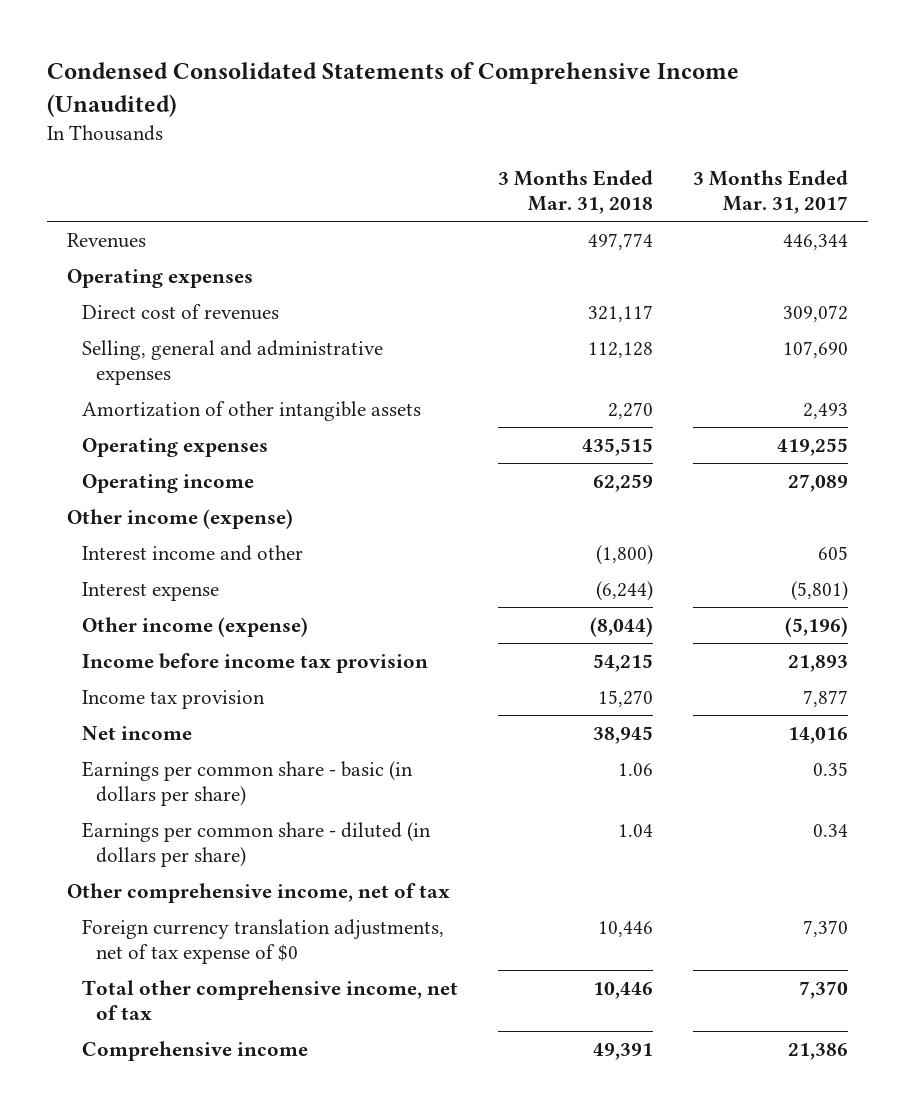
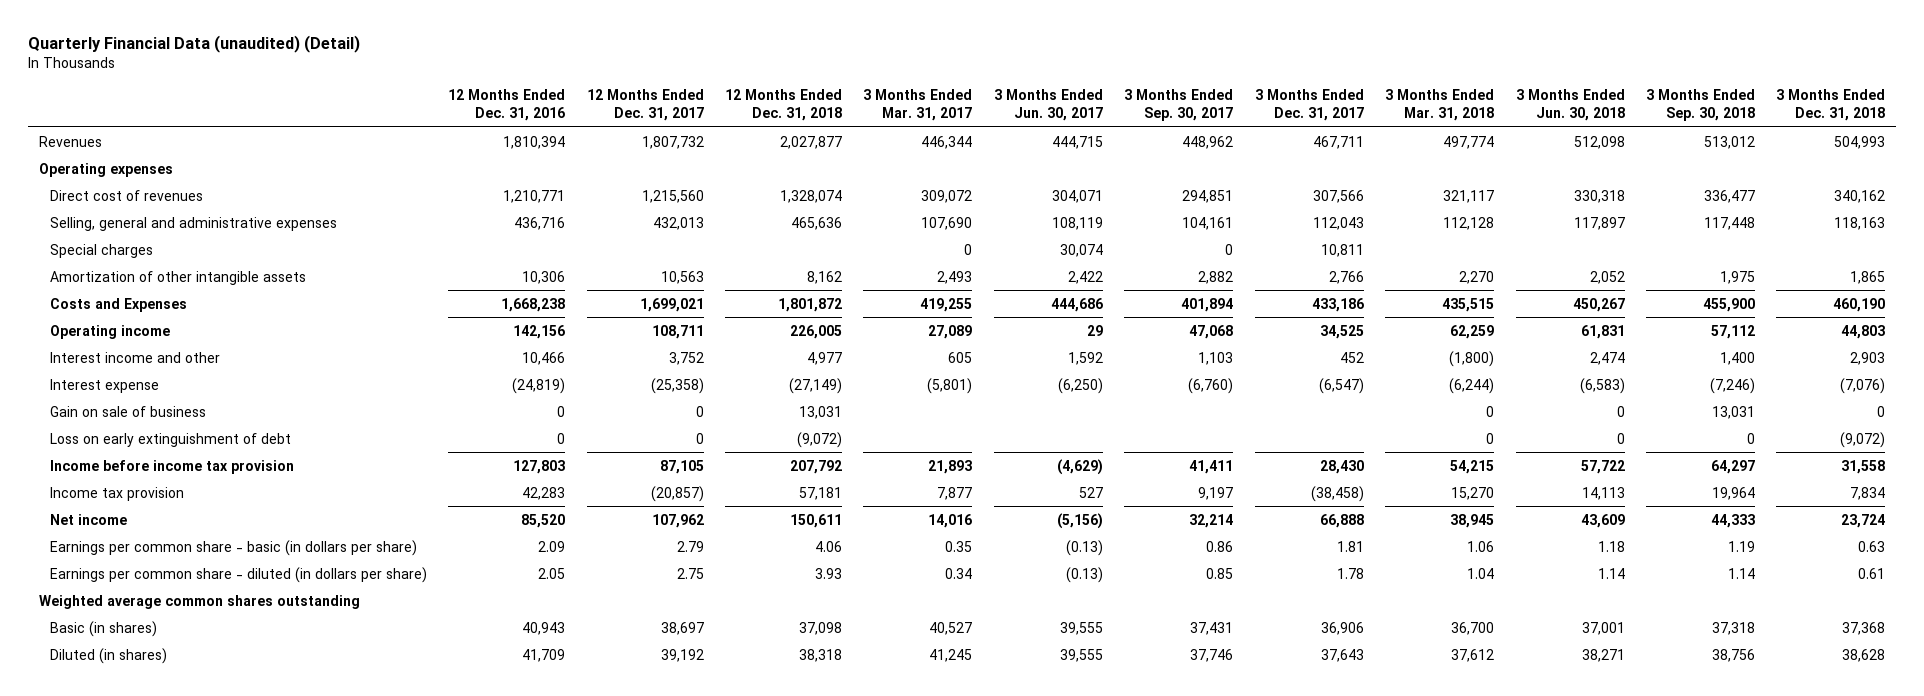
[46,62,739,117] Condensed Consolidated Statements of Comprehensive Income (Unaudited) -> [27,35,360,54] Quarterly Financial Data (unaudited) (Detail)
none -> [448,89,566,122] 12 Months Ended Dec. 31, 2016
none -> [586,89,704,122] 12 Months Ended Dec. 31, 2017
none -> [724,89,842,122] 12 Months Ended Dec. 31, 2018
none -> [993,89,1103,122] 3 Months Ended Jun. 30, 2017
none -> [1124,89,1234,122] 3 Months Ended Sep. 30, 2017
none -> [1254,89,1364,122] 3 Months Ended Dec. 31, 2017
none -> [1515,89,1625,122] 3 Months Ended Jun. 30, 2018
none -> [1645,89,1755,122] 3 Months Ended Sep. 30, 2018
none -> [1776,89,1886,122] 3 Months Ended Dec. 31, 2018
none -> [49,243,153,258] Special charges
[81,437,268,457] Operating expenses -> [49,297,187,312] Costs and Expenses
[66,508,293,529] Other income (expense) -> none
[81,616,308,637] Other income (expense) -> none
none -> [49,405,206,417] Gain on sale of business
none -> [49,432,291,447] Loss on early extinguishment of debt
[66,882,450,903] Other comprehensive income, net of tax -> none
[81,918,444,964] Foreign currency translation adjustments, net of tax expense of $0 -> none
[81,979,458,1020] Total other comprehensive income, net of tax -> none
[81,1040,308,1061] Comprehensive income -> none
none -> [38,594,360,609] Weighted average common shares outstanding
none -> [49,620,157,637] Basic (in shares)
none -> [49,647,167,664] Diluted (in shares)

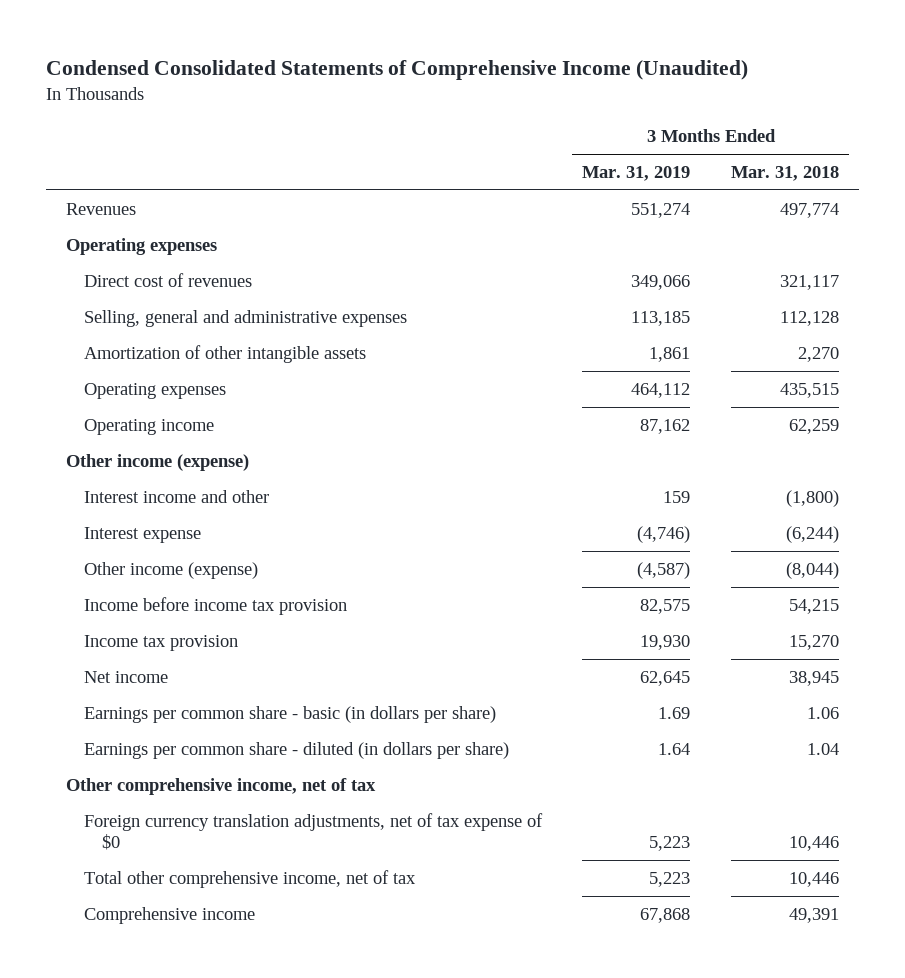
[27,35,360,54] Quarterly Financial Data (unaudited) (Detail) -> [45,59,748,80] Condensed Consolidated Statements of Comprehensive Income (Unaudited)
[448,89,566,122] 12 Months Ended Dec. 31, 2016 -> none
[586,89,704,122] 12 Months Ended Dec. 31, 2017 -> none
[724,89,842,122] 12 Months Ended Dec. 31, 2018 -> none
[863,89,973,122] 3 Months Ended Mar. 31, 2017 -> none
[993,89,1103,122] 3 Months Ended Jun. 30, 2017 -> none
[1124,89,1234,122] 3 Months Ended Sep. 30, 2017 -> none
[1254,89,1364,122] 3 Months Ended Dec. 31, 2017 -> none
[1515,89,1625,122] 3 Months Ended Jun. 30, 2018 -> none
[1645,89,1755,122] 3 Months Ended Sep. 30, 2018 -> none
[1776,89,1886,122] 3 Months Ended Dec. 31, 2018 -> none
none -> [582,165,691,181] Mar. 31, 2019
[49,243,153,258] Special charges -> none
[49,297,187,312] Costs and Expenses -> [83,382,226,399] Operating expenses
none -> [65,453,249,471] Other income (expense)
[49,405,206,417] Gain on sale of business -> none
[49,432,291,447] Loss on early extinguishment of debt -> none
none -> [83,561,258,579] Other income (expense)
[38,594,360,609] Weighted average common shares outstanding -> none
[49,620,157,637] Basic (in shares) -> none
[49,647,167,664] Diluted (in shares) -> none
none -> [65,777,376,795] Other comprehensive income, net of tax
none -> [83,812,543,851] Foreign currency translation adjustments, net of tax expense of $0
none -> [83,869,416,888] Total other comprehensive income, net of tax
none -> [83,906,255,924] Comprehensive income

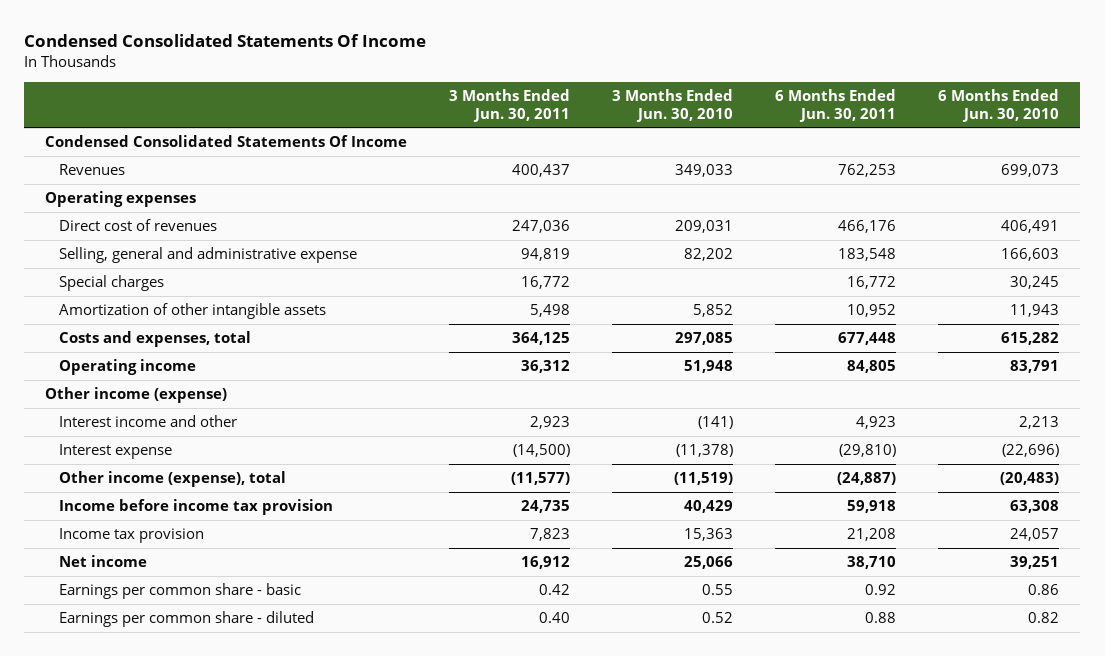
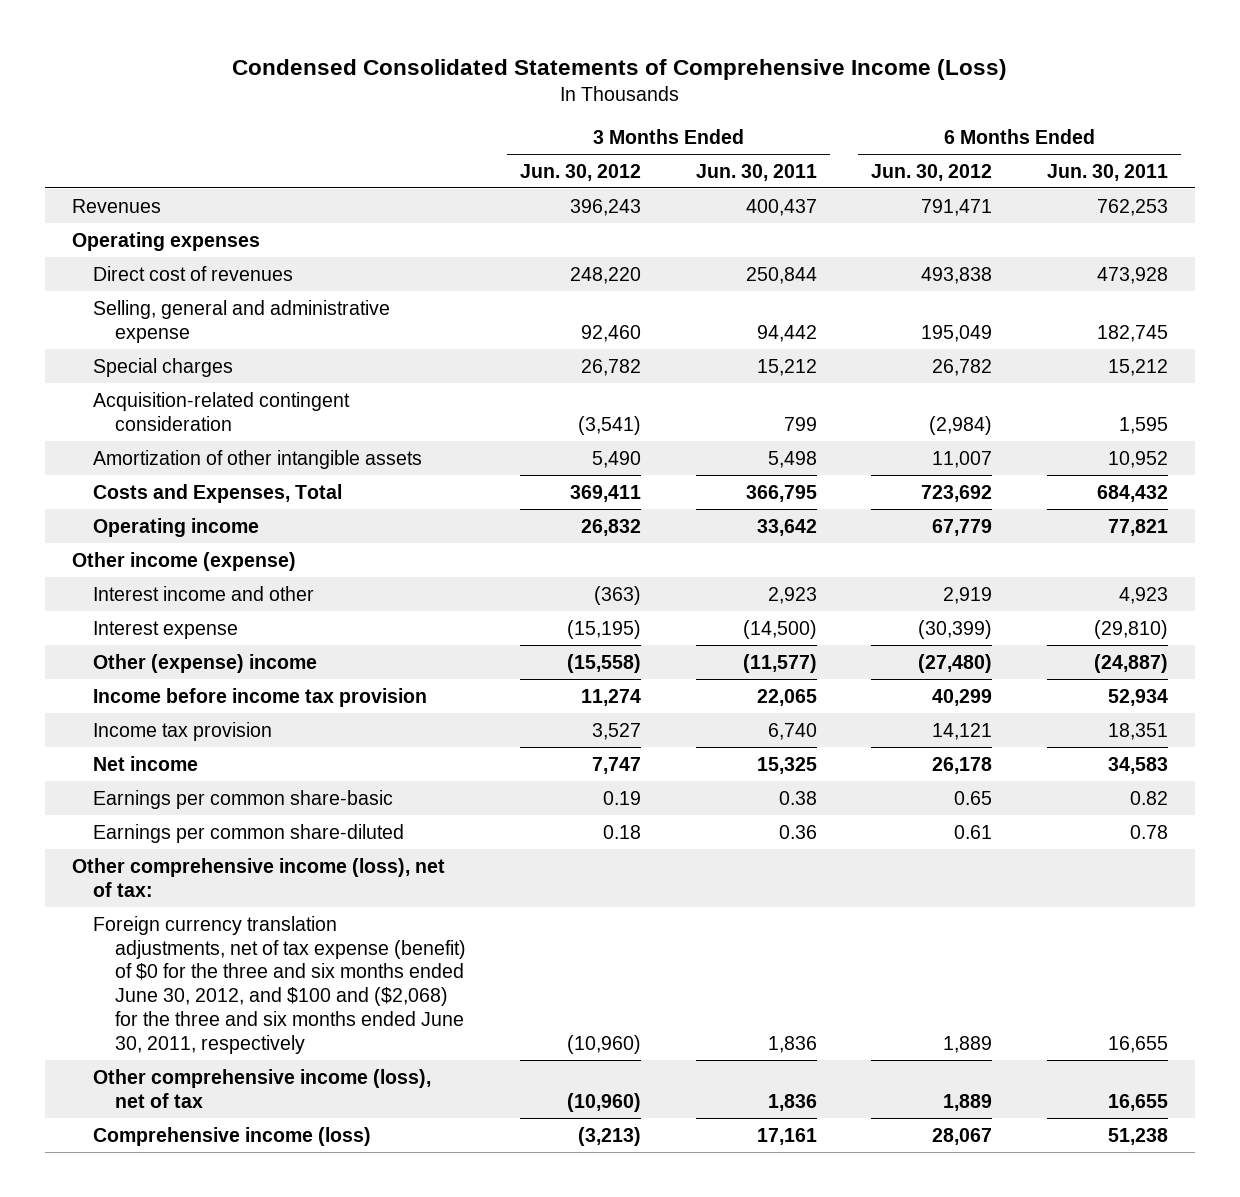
[24,34,427,48] Condensed Consolidated Statements Of Income -> [231,58,1007,80] Condensed Consolidated Statements of Comprehensive Income (Loss)
[612,88,734,122] 3 Months Ended Jun. 30, 2010 -> none
[938,88,1060,122] 6 Months Ended Jun. 30, 2010 -> none
none -> [520,163,642,181] Jun. 30, 2012
none -> [871,163,993,181] Jun. 30, 2012
[45,135,408,148] Condensed Consolidated Statements Of Income -> none
[512,220,571,234] 247,036 -> [745,266,817,284] 250,844
[838,220,897,234] 466,176 -> [1096,266,1168,284] 473,928
[521,248,571,262] 94,819 -> [756,324,817,342] 94,442
[838,248,897,262] 183,548 -> [1096,324,1168,342] 182,745
[521,276,571,290] 16,772 -> [756,358,817,376] 15,212
[847,276,897,290] 16,772 -> [1107,358,1168,376] 15,212
none -> [93,391,351,431] Acquisition-related contingent consideration
[58,331,251,348] Costs and expenses, total -> [93,483,343,503] Costs and Expenses, Total
[512,332,571,346] 364,125 -> [745,484,817,502] 366,795
[838,332,897,346] 677,448 -> [1096,484,1168,502] 684,432
[521,360,571,374] 36,312 -> [756,518,817,536] 33,642
[847,360,897,374] 84,805 -> [1107,518,1168,536] 77,821
[58,471,286,488] Other income (expense), total -> [93,653,318,673] Other (expense) income
[521,500,571,514] 24,735 -> [756,688,817,706] 22,065
[847,500,897,514] 59,918 -> [1107,688,1168,706] 52,934
[530,528,571,542] 7,823 -> [767,722,817,740] 6,740
[847,528,897,542] 21,208 -> [1107,722,1168,740] 18,351
[521,556,571,570] 16,912 -> [756,756,817,774] 15,325
[847,556,897,570] 38,710 -> [1107,756,1168,774] 34,583
[58,583,301,600] Earnings per common share - basic -> [93,789,394,809] Earnings per common share-basic
[539,584,571,596] 0.42 -> [778,790,817,805] 0.38
[865,584,897,596] 0.92 -> [1129,790,1168,805] 0.82
[58,611,314,628] Earnings per common share - diluted -> [93,823,405,843] Earnings per common share-diluted
[539,612,571,624] 0.40 -> [778,824,817,839] 0.36
[865,612,897,624] 0.88 -> [1129,824,1168,839] 0.78
none -> [71,857,445,897] Other comprehensive income (loss), net of tax:
none -> [93,915,466,1055] Foreign currency translation adjustments, net of tax expense (benefit) of $0 for the three and six months ended June 30, 2012, and $100 and ($2,068) for the three and six months ended June 30, 2011, respectively
none -> [93,1068,432,1108] Other comprehensive income (loss), net of tax
none -> [93,1126,372,1146] Comprehensive income (loss)

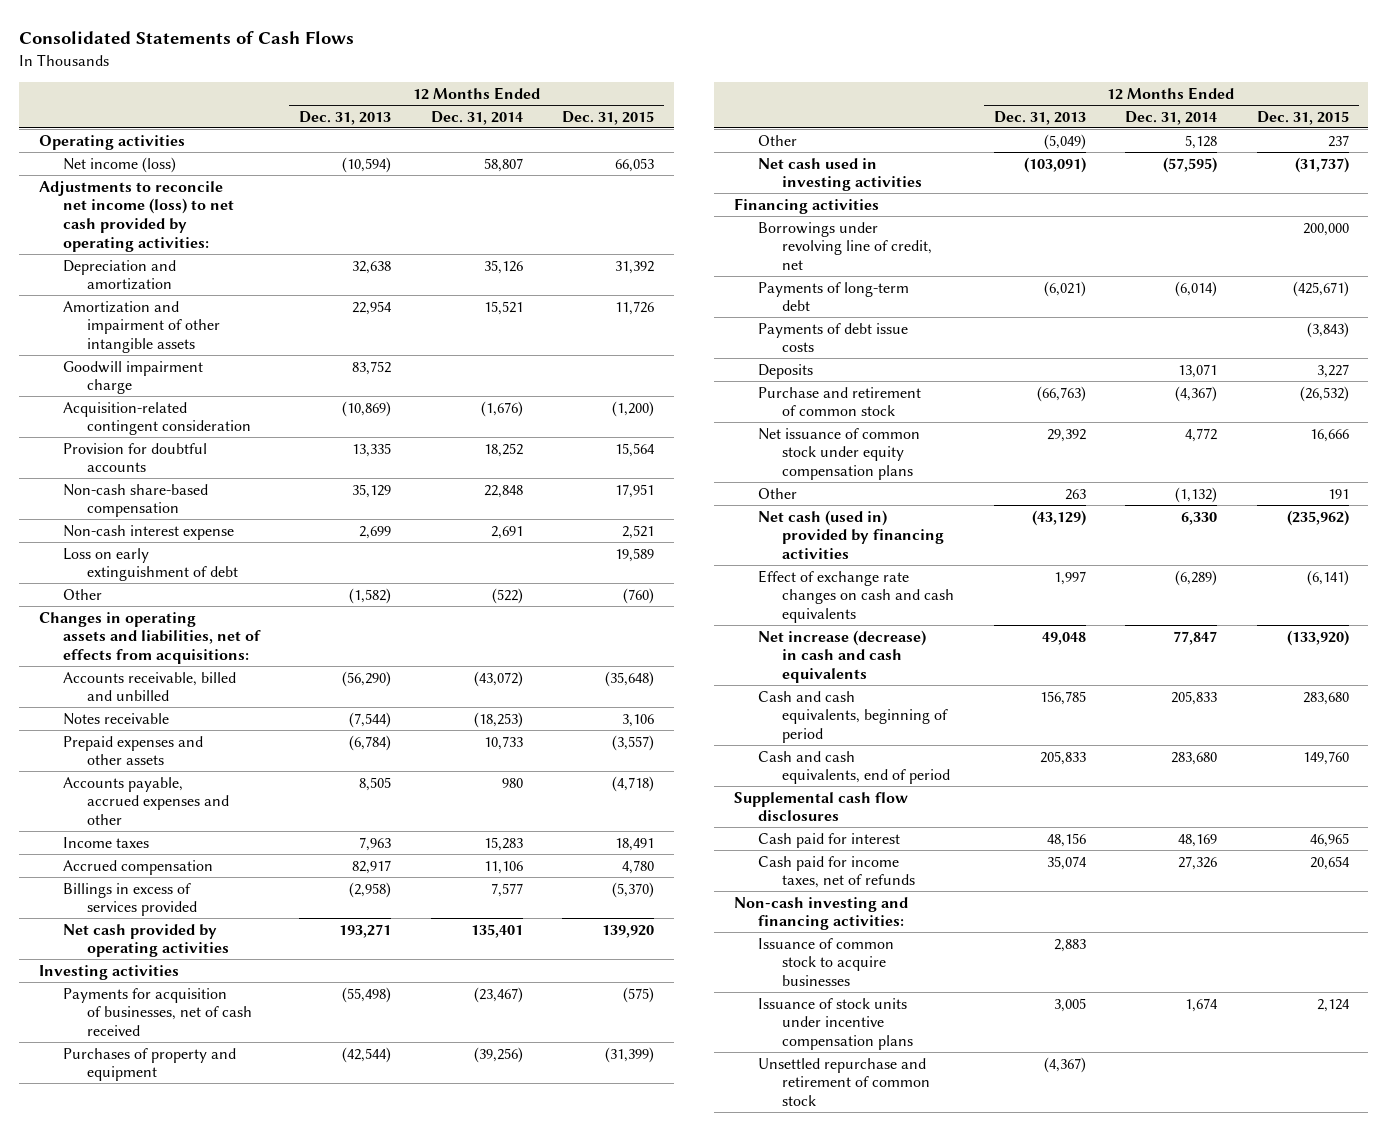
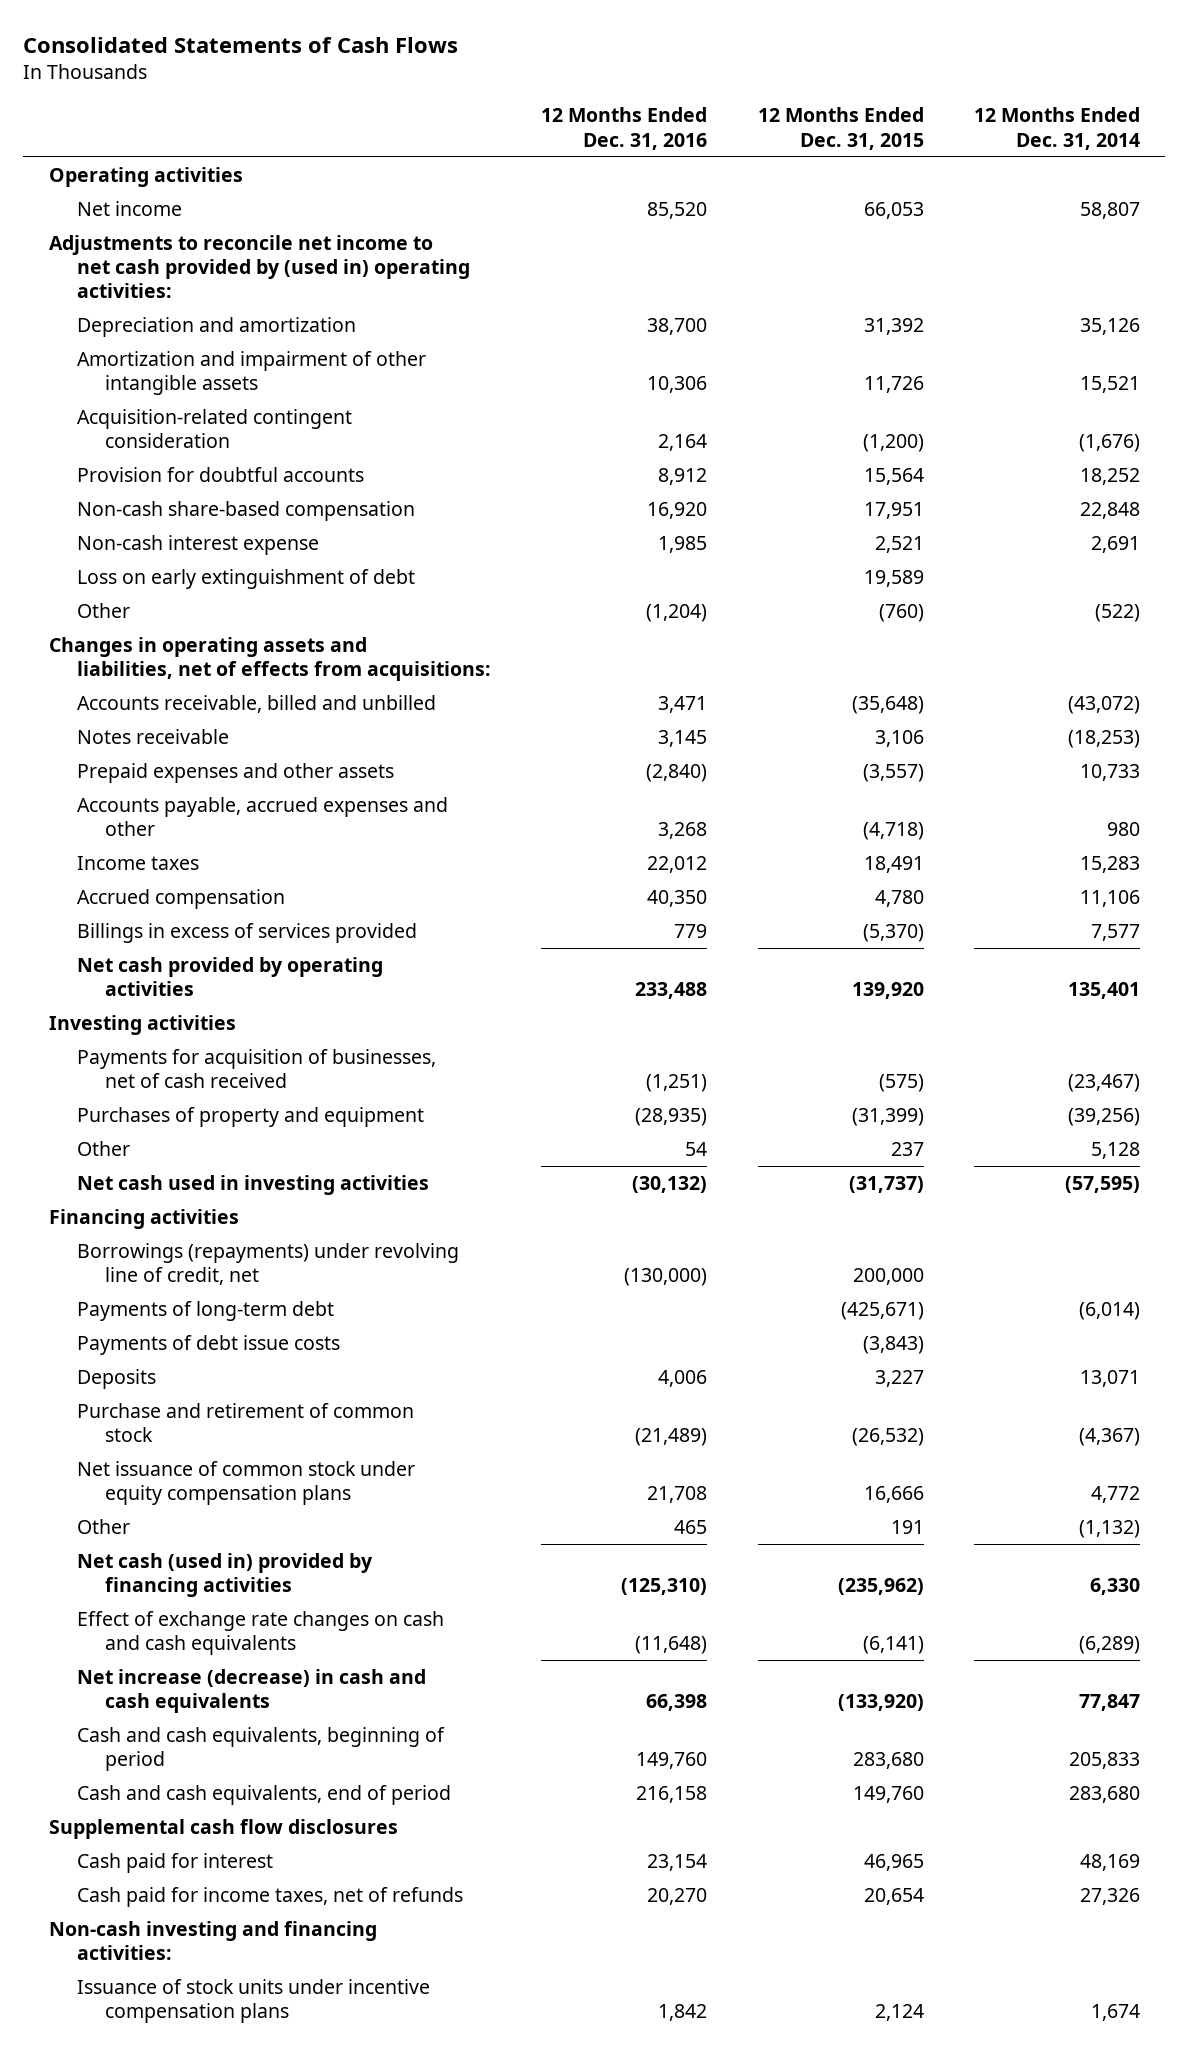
[299,110,392,125] Dec. 31, 2013 -> none
none -> [541,107,708,150] 12 Months Ended Dec. 31, 2016
[62,156,176,173] Net income (loss) -> [76,200,182,216] Net income
[38,180,234,252] Adjustments to reconcile net income (loss) to net cash provided by operating activities: -> [48,234,470,299] Adjustments to reconcile net income to net cash provided by (used in) operating activities:
[62,360,203,395] Goodwill impairment charge -> none
[757,221,932,271] Borrowings under revolving line of credit, net -> [76,1242,459,1286] Borrowings (repayments) under revolving line of credit, net
[757,937,894,987] Issuance of common stock to acquire businesses -> none
[757,1057,930,1107] Unsettled repurchase and retirement of common stock -> none

